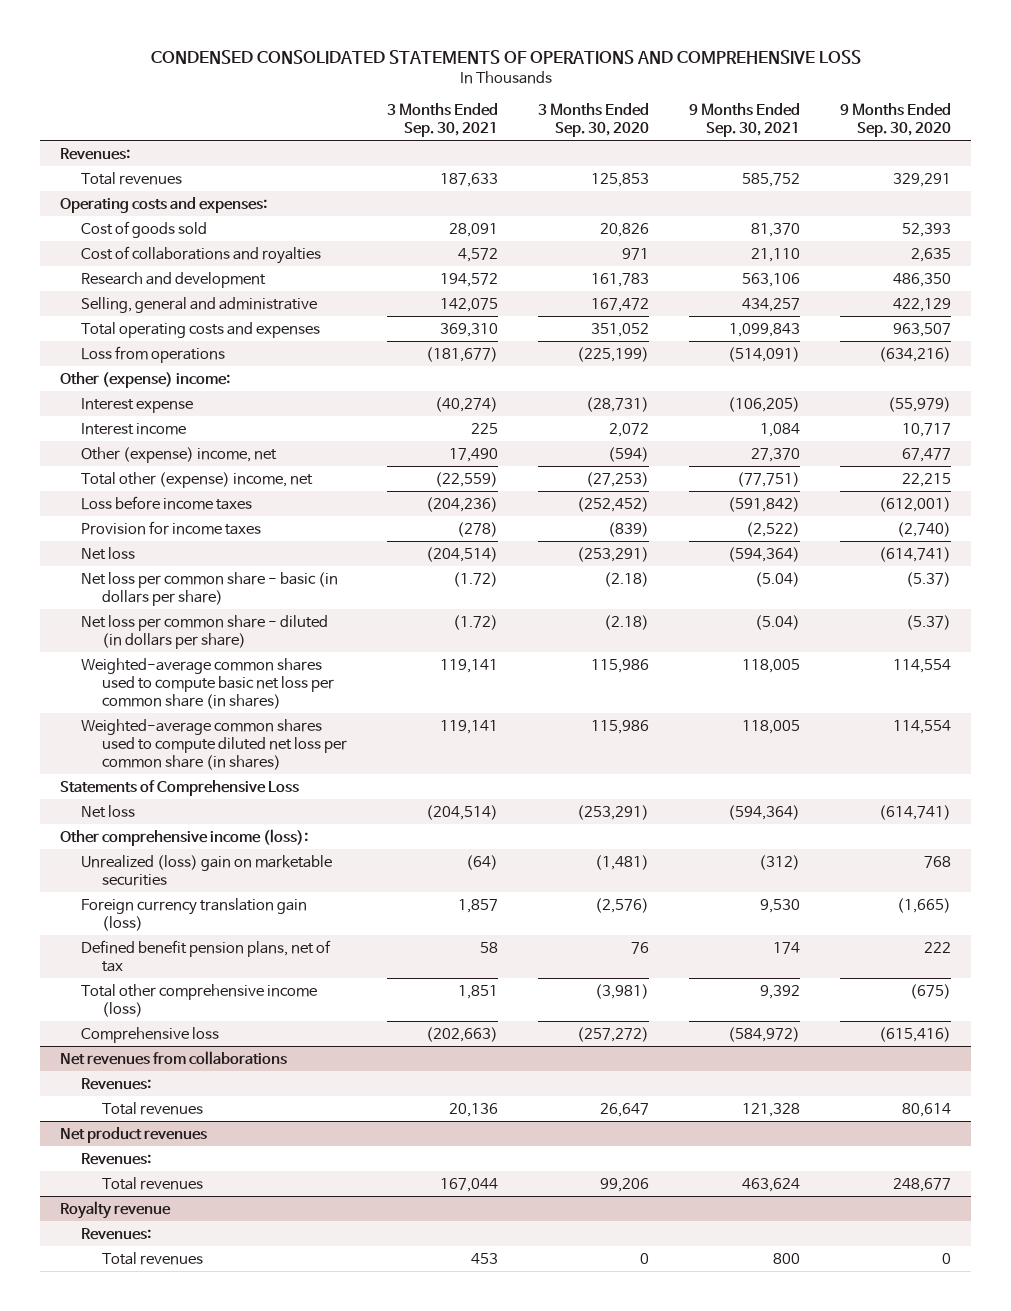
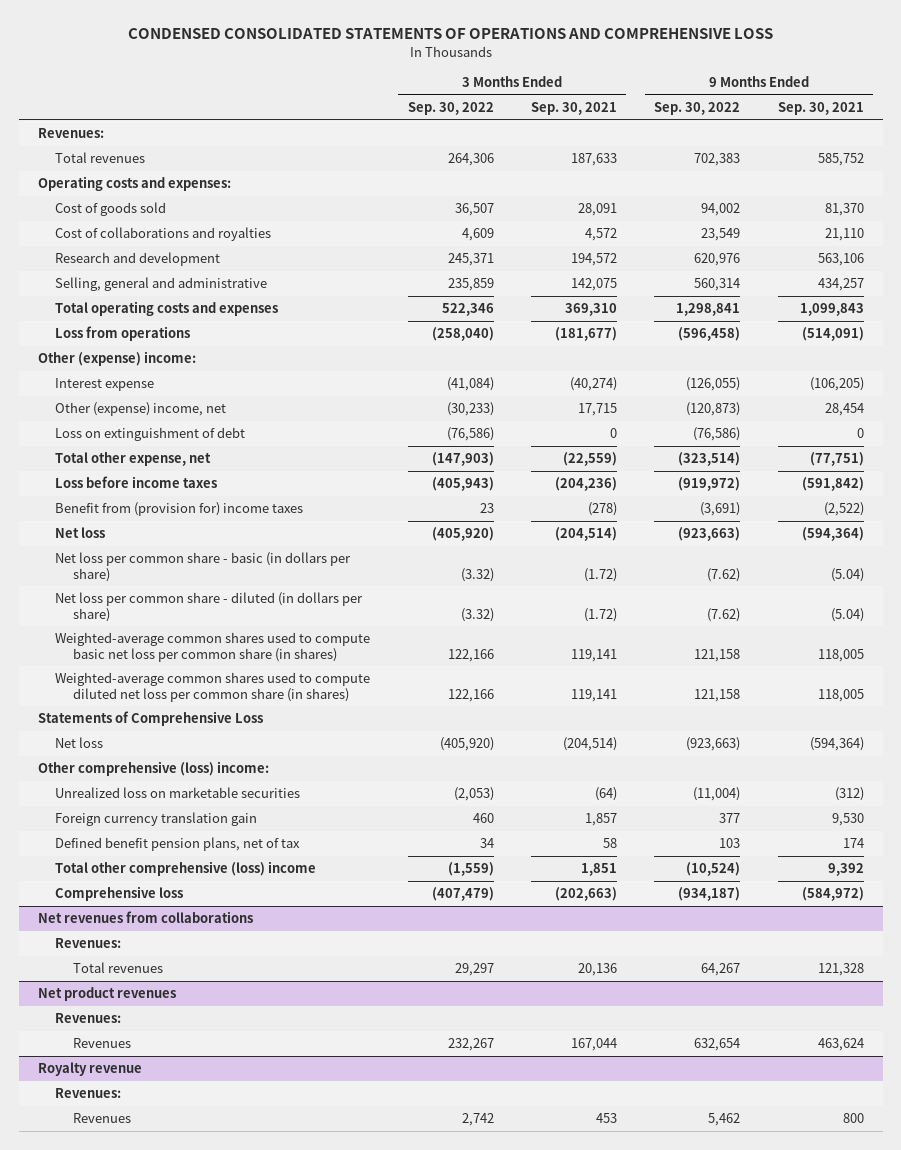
[537,102,649,138] 3 Months Ended Sep. 30, 2020 -> none
[839,102,951,138] 9 Months Ended Sep. 30, 2020 -> none
none -> [407,102,494,116] Sep. 30, 2022
none -> [654,102,741,116] Sep. 30, 2022
[81,422,187,435] Interest income -> none
[448,447,498,462] 17,490 -> [577,403,617,417] 17,715
[750,447,800,462] 27,370 -> [824,403,864,417] 28,454
none -> [55,427,246,442] Loss on extinguishment of debt
[81,471,314,488] Total other (expense) income, net -> [55,452,212,467] Total other expense, net
[81,520,262,535] Provision for income taxes -> [55,502,304,517] Benefit from (provision for) income taxes
[60,828,309,846] Other comprehensive income (loss): -> [37,761,269,777] Other comprehensive (loss) income:
[81,854,333,886] Unrealized (loss) gain on marketable securities -> [55,787,301,799] Unrealized loss on marketable securities
[81,897,308,931] Foreign currency translation gain (loss) -> [55,812,258,827] Foreign currency translation gain
[81,983,318,1017] Total other comprehensive income (loss) -> [55,861,317,877] Total other comprehensive (loss) income
[101,1176,203,1190] Total revenues -> [72,1038,131,1049] Revenues
[101,1251,203,1265] Total revenues -> [72,1113,131,1124] Revenues

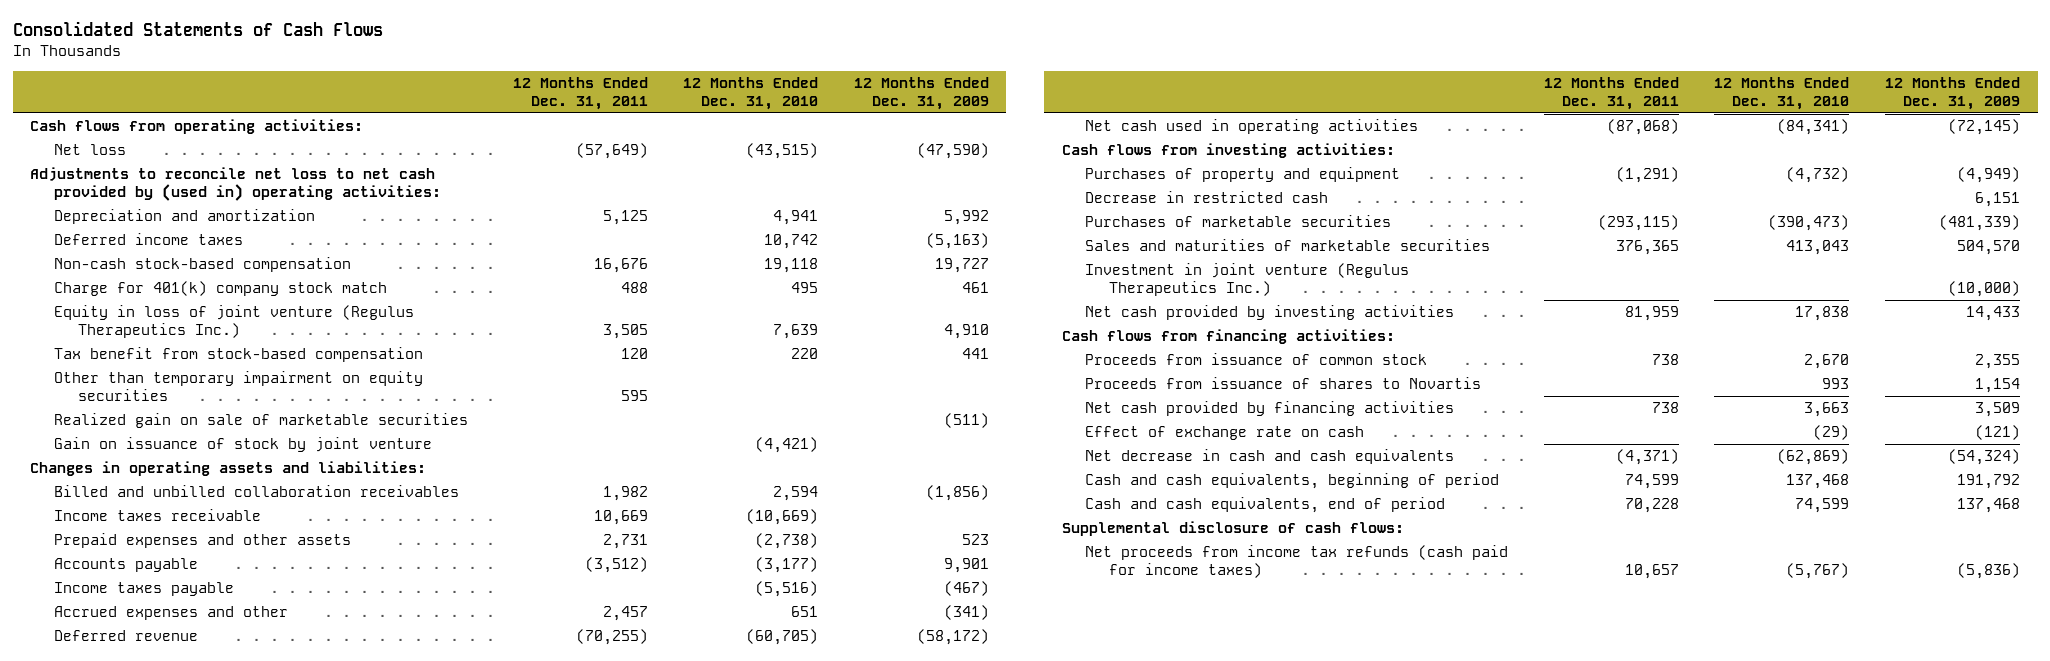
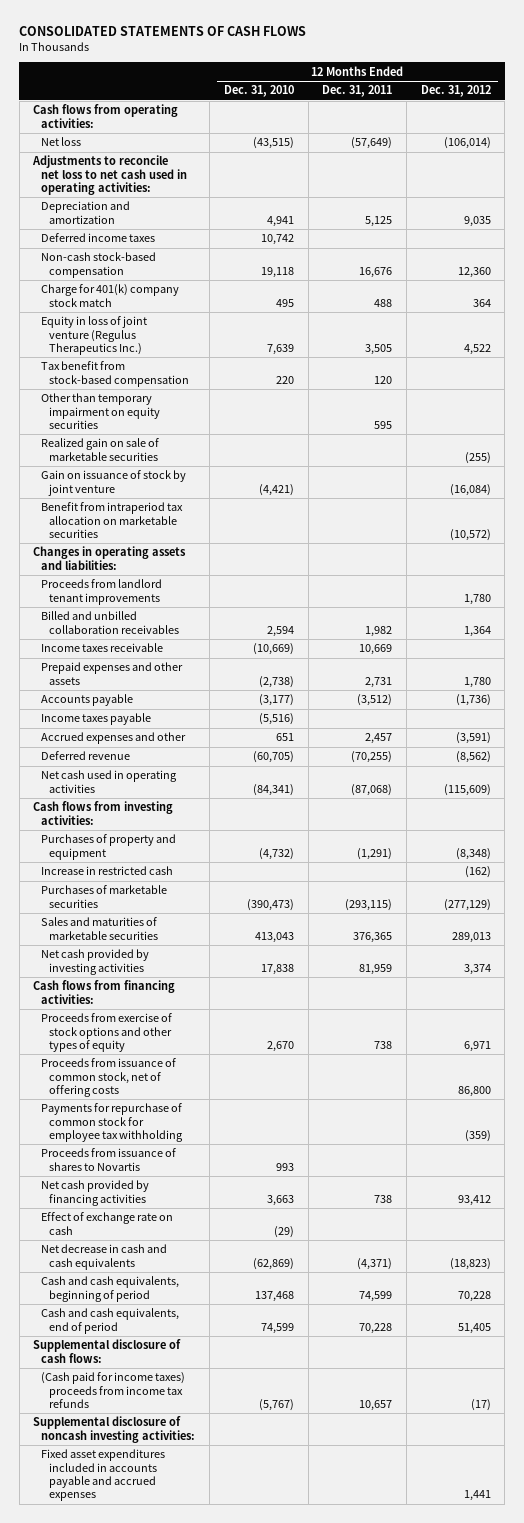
[12,20,383,36] Consolidated Statements of Cash Flows -> [19,26,307,37] CONSOLIDATED STATEMENTS OF CASH FLOWS
[853,77,989,111] 12 Months Ended Dec. 31, 2009 -> none
none -> [420,85,491,98] Dec. 31, 2012
[30,167,442,202] Adjustments to reconcile net loss to net cash provided by (used in) operating activities: -> [32,155,188,195] Adjustments to reconcile net loss to net cash used in operating activities:
none -> [41,502,184,538] Benefit from intraperiod tax allocation on marketable securities
none -> [41,579,163,605] Proceeds from landlord tenant improvements
[1085,191,1329,204] Decrease in restricted cash -> [41,866,174,876] Increase in restricted cash
[1085,263,1410,297] Investment in joint venture (Regulus Therapeutics Inc.) -> none
[1085,353,1428,366] Proceeds from issuance of common stock -> [41,1013,173,1052] Proceeds from exercise of stock options and other types of equity
none -> [41,1058,177,1097] Proceeds from issuance of common stock, net of offering costs
none -> [41,1103,184,1142] Payments for repurchase of common stock for employee tax withholding
[1085,545,1509,579] Net proceeds from income tax refunds (cash paid for income taxes) -> [41,1372,186,1408] (Cash paid for income taxes) proceeds from income tax refunds
none -> [33,1416,196,1443] Supplemental disclosure of noncash investing activities:
none -> [41,1449,166,1502] Fixed asset expenditures included in accounts payable and accrued expenses

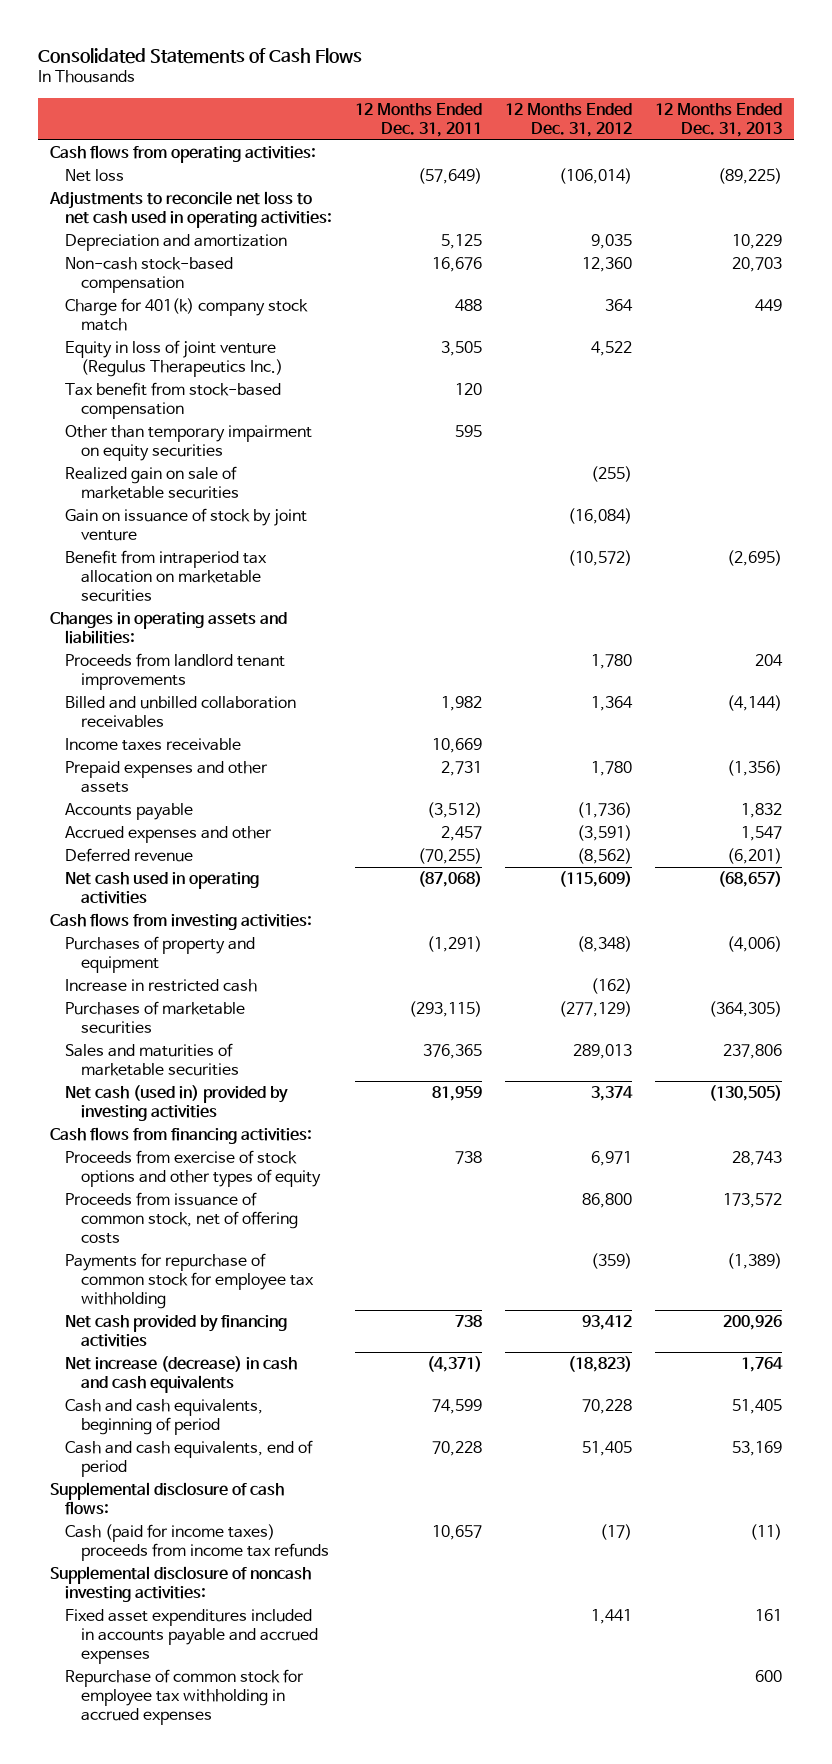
[19,26,307,37] CONSOLIDATED STATEMENTS OF CASH FLOWS -> [38,47,363,64] Consolidated Statements of Cash Flows
[223,85,294,98] Dec. 31, 2010 -> none
none -> [655,102,783,137] 12 Months Ended Dec. 31, 2013
[41,233,156,243] Deferred income taxes -> none
[41,713,152,726] Income taxes payable -> none
[41,949,150,975] Net cash provided by investing activities -> [65,1085,289,1122] Net cash (used in) provided by investing activities
[41,1148,177,1171] Proceeds from issuance of shares to Novartis -> none
[41,1212,174,1235] Effect of exchange rate on cash -> none
[41,1244,168,1270] Net decrease in cash and cash equivalents -> [65,1356,298,1394] Net increase (decrease) in cash and cash equivalents
[41,1372,186,1408] (Cash paid for income taxes) proceeds from income tax refunds -> [65,1524,330,1562] Cash (paid for income taxes) proceeds from income tax refunds
none -> [65,1669,305,1725] Repurchase of common stock for employee tax withholding in accrued expenses

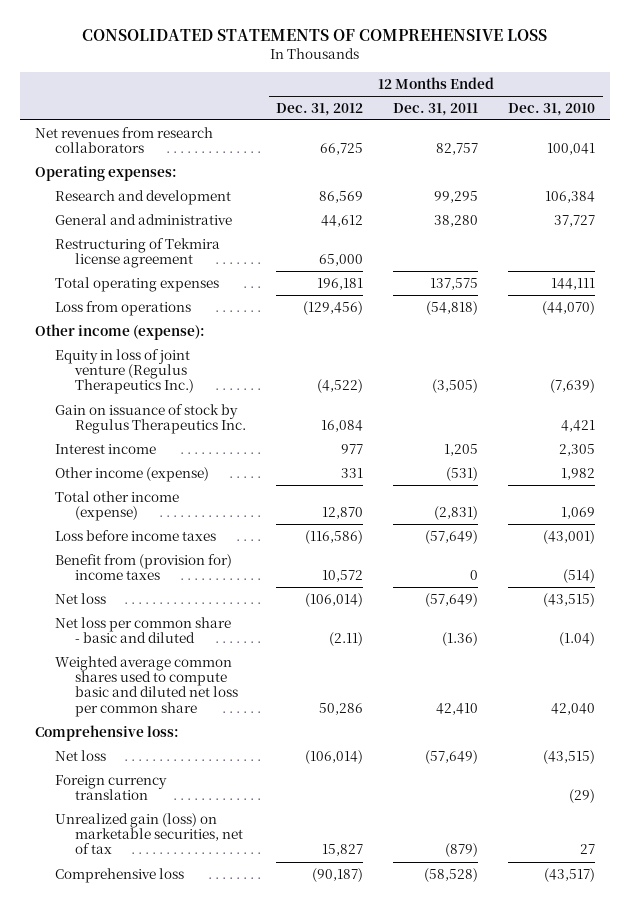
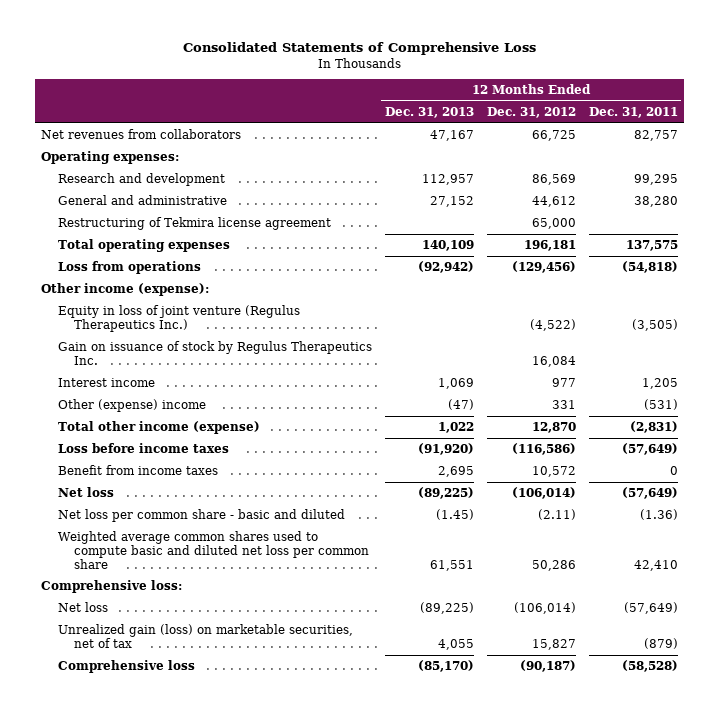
[82,28,548,41] CONSOLIDATED STATEMENTS OF COMPREHENSIVE LOSS -> [182,42,536,56] Consolidated Statements of Comprehensive Loss
[508,102,596,116] Dec. 31, 2010 -> none
none -> [384,107,474,119] Dec. 31, 2013
[35,126,214,154] Net revenues from research collaborators -> [41,129,242,140] Net revenues from collaborators
[55,466,210,482] Other income (expense) -> [57,399,206,413] Other (expense) income
[55,553,233,581] Benefit from (provision for) income taxes -> [57,465,218,476] Benefit from income taxes
[55,774,168,801] Foreign currency translation -> none

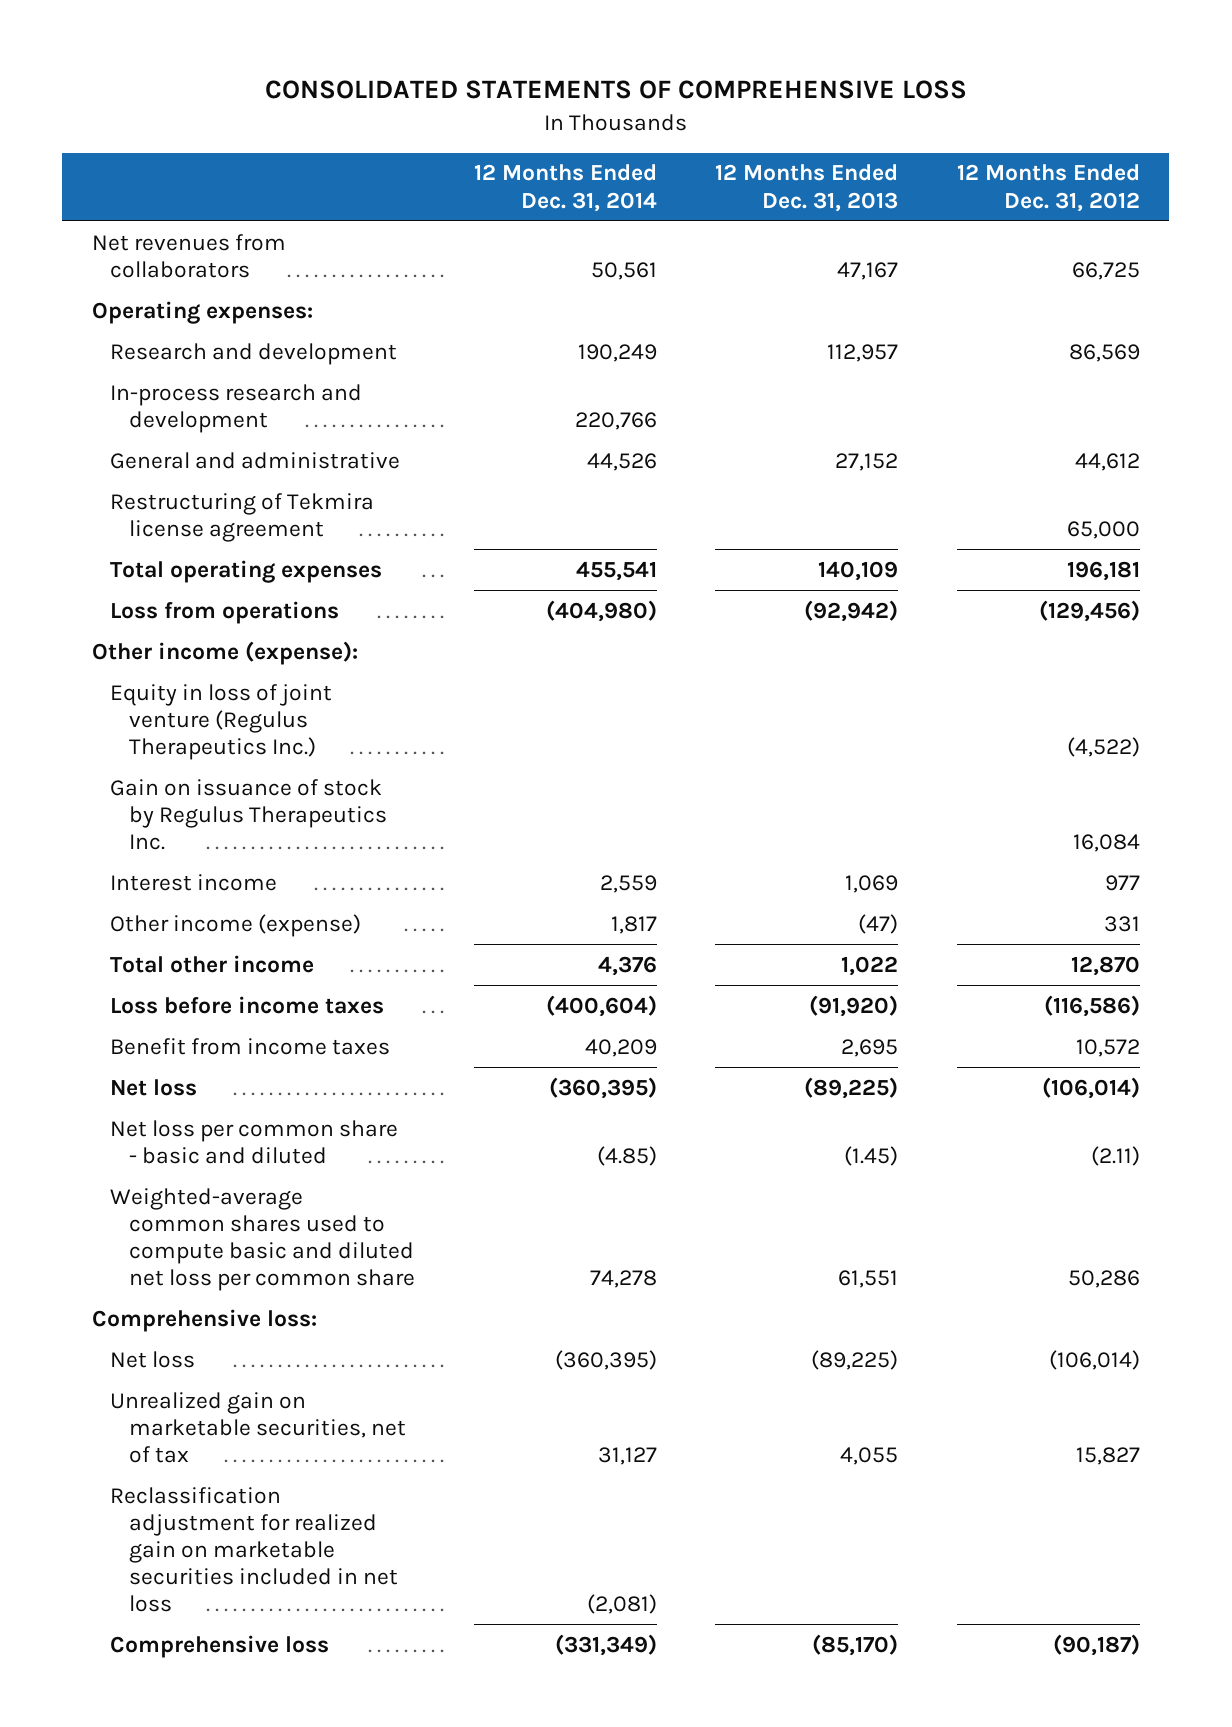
[182,42,536,56] Consolidated Statements of Comprehensive Loss -> [264,80,967,100] CONSOLIDATED STATEMENTS OF COMPREHENSIVE LOSS
[588,107,678,119] Dec. 31, 2011 -> none
none -> [473,164,657,212] 12 Months Ended Dec. 31, 2014
none -> [110,383,363,433] In-process research and development
[57,399,206,413] Other (expense) income -> [110,913,362,937] Other income (expense)
[57,421,260,435] Total other income (expense) -> [110,954,315,973] Total other income
[57,531,370,569] Weighted average common shares used to compute basic and diluted net loss per common share -> [110,1187,415,1291] Weighted-average common shares used to compute basic and diluted net loss per common share
[57,624,353,648] Unrealized gain (loss) on marketable securities, net of tax -> [110,1391,406,1463] Unrealized gain on marketable securities, net of tax
none -> [110,1486,398,1613] Reclassification adjustment for realized gain on marketable securities included in net loss

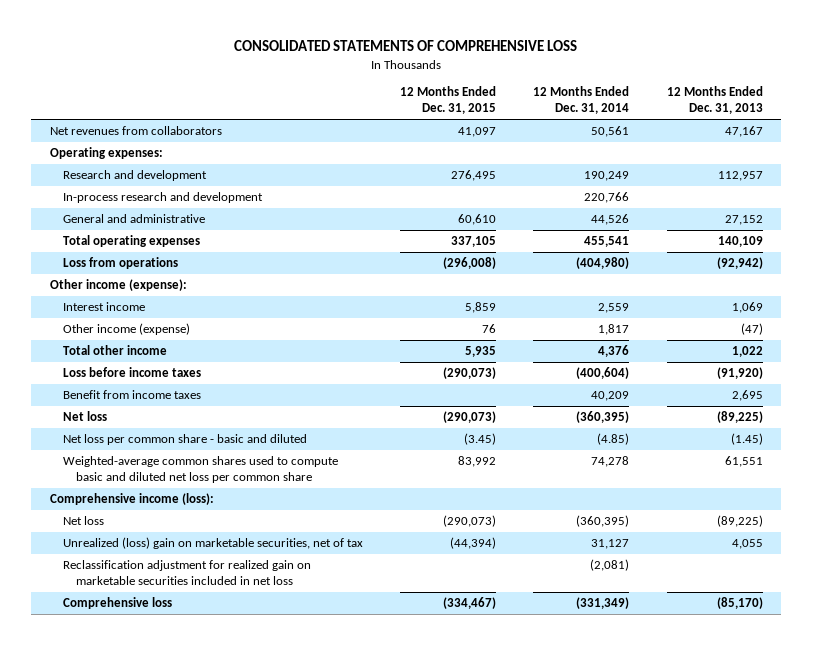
[957,164,1141,212] 12 Months Ended Dec. 31, 2012 -> none
none -> [400,86,497,115] 12 Months Ended Dec. 31, 2015
[110,492,375,542] Restructuring of Tekmira license agreement -> none
[110,683,333,760] Equity in loss of joint venture (Regulus Therapeutics Inc.) -> none
[110,778,387,850] Gain on issuance of stock by Regulus Therapeutics Inc. -> none
[91,1308,317,1332] Comprehensive loss: -> [50,493,215,506] Comprehensive income (loss):
[110,1391,406,1463] Unrealized gain on marketable securities, net of tax -> [62,537,363,550] Unrealized (loss) gain on marketable securities, net of tax

